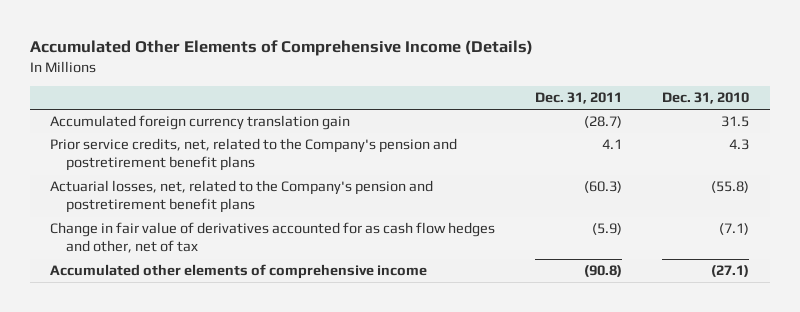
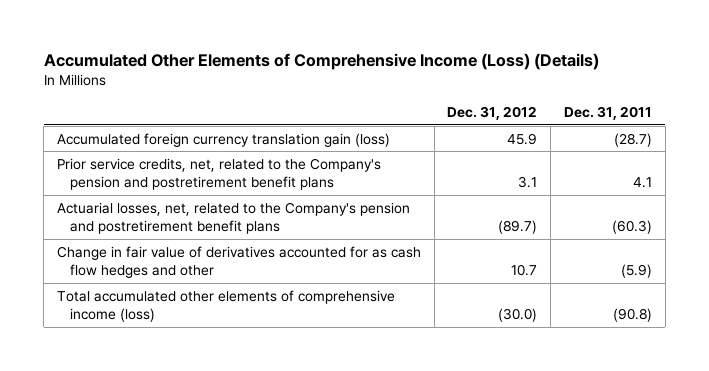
[29,40,533,57] Accumulated Other Elements of Comprehensive Income (Details) -> [43,52,599,70] Accumulated Other Elements of Comprehensive Income (Loss) (Details)
[662,92,750,105] Dec. 31, 2010 -> none
none -> [447,105,538,120] Dec. 31, 2012
[50,115,351,131] Accumulated foreign currency translation gain -> [57,132,391,147] Accumulated foreign currency translation gain (loss)
[50,222,496,254] Change in fair value of derivatives accounted for as cash flow hedges and other, net of tax -> [57,245,422,279] Change in fair value of derivatives accounted for as cash flow hedges and other
[50,264,428,280] Accumulated other elements of comprehensive income -> [57,289,396,323] Total accumulated other elements of comprehensive income (loss)

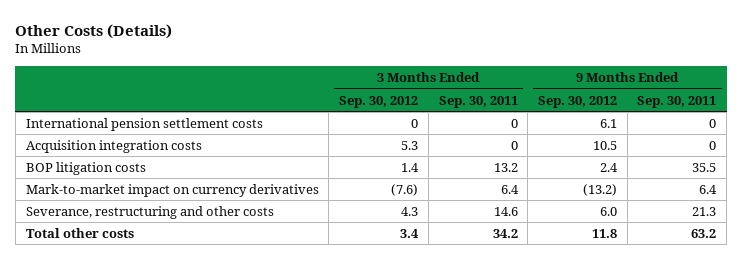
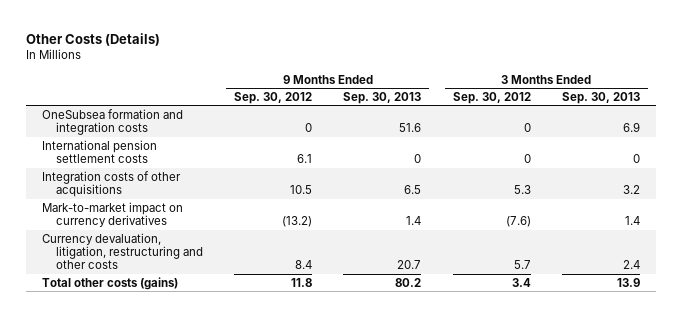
[438,95,518,108] Sep. 30, 2011 -> none
[637,95,717,108] Sep. 30, 2011 -> none
none -> [343,91,422,104] Sep. 30, 2013
none -> [561,91,640,104] Sep. 30, 2013
none -> [41,108,183,136] OneSubsea formation and integration costs
[25,161,146,175] BOP litigation costs -> none
[25,139,202,153] Acquisition integration costs -> [41,170,181,198] Integration costs of other acquisitions
[25,205,274,219] Severance, restructuring and other costs -> [41,232,203,270] Currency devaluation, litigation, restructuring and other costs
[401,206,419,216] 4.3 -> [513,260,531,270] 5.7
[599,206,617,216] 6.0 -> [295,260,313,270] 8.4
[25,227,134,238] Total other costs -> [41,276,178,290] Total other costs (gains)

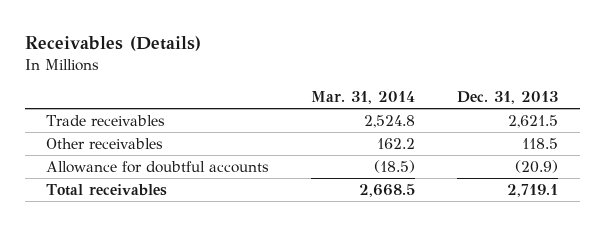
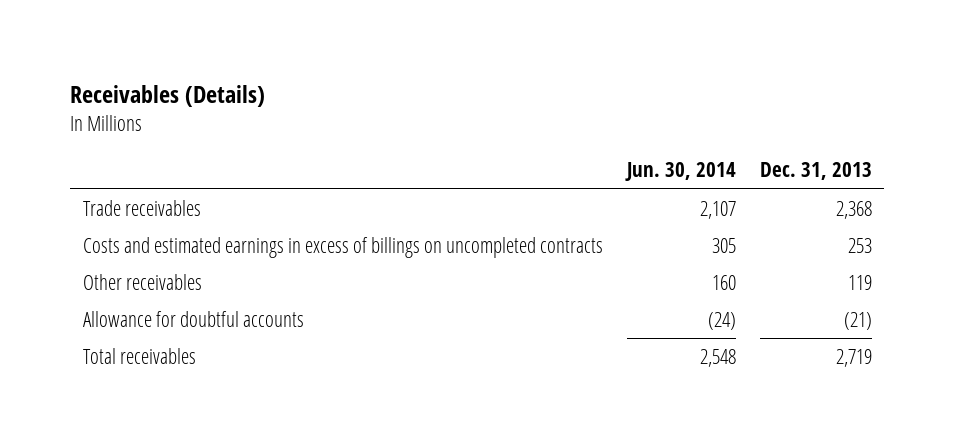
[310,91,415,105] Mar. 31, 2014 -> none
none -> [624,162,736,182] Jun. 30, 2014
[508,114,559,128] 2,621.5 -> [835,201,872,220] 2,368
none -> [82,237,603,259] Costs and estimated earnings in excess of billings on uncompleted contracts
[522,137,559,149] 118.5 -> [847,275,872,291] 119
[515,159,559,173] (20.9) -> [843,312,872,331] (21)
[507,183,559,197] 2,719.1 -> [835,349,872,368] 2,719

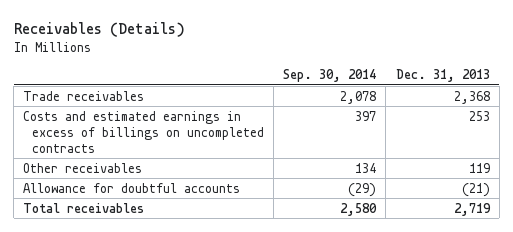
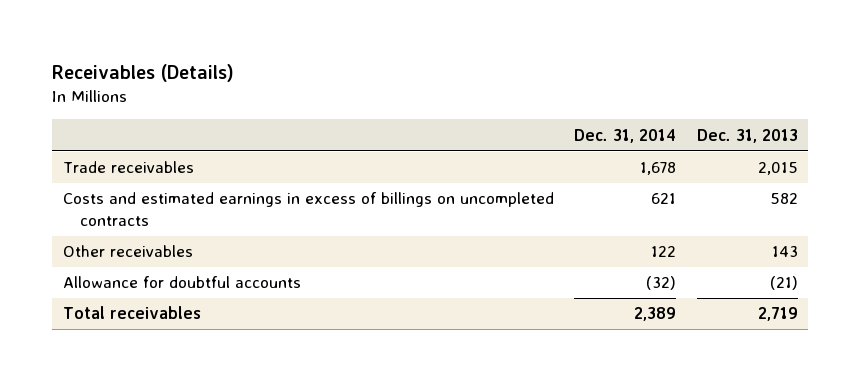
[283,69,377,83] Sep. 30, 2014 -> none
none -> [574,128,677,143] Dec. 31, 2014
[453,90,490,104] 2,368 -> [757,162,798,176] 2,015
[468,110,490,121] 253 -> [769,193,798,205] 582
[468,162,490,173] 119 -> [771,246,798,258] 143

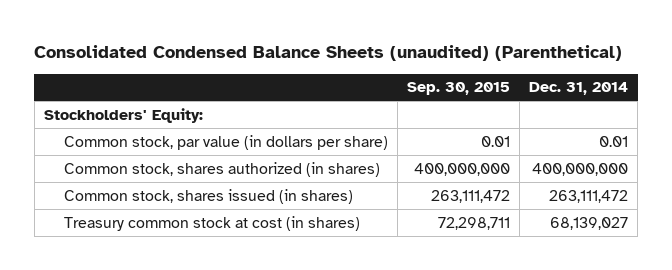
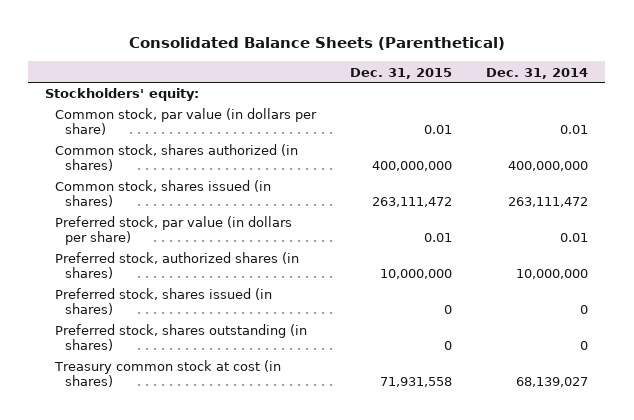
[34,45,623,62] Consolidated Condensed Balance Sheets (unaudited) (Parenthetical) -> [128,37,505,51] Consolidated Balance Sheets (Parenthetical)
[407,82,511,96] Sep. 30, 2015 -> none
none -> [350,67,453,79] Dec. 31, 2015
[43,107,203,123] Stockholders' Equity: -> [45,88,200,102] Stockholders' equity:
none -> [55,216,293,246] Preferred stock, par value (in dollars per share)
none -> [55,252,300,280] Preferred stock, authorized shares (in shares)
none -> [55,288,273,316] Preferred stock, shares issued (in shares)
none -> [55,324,308,352] Preferred stock, shares outstanding (in shares)

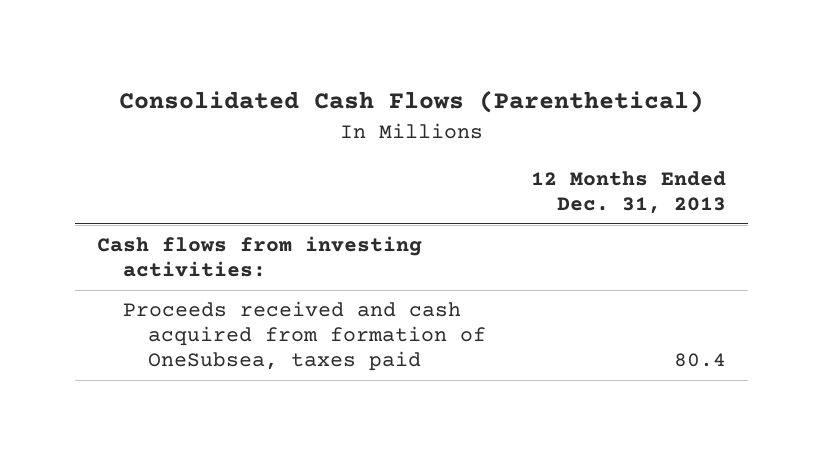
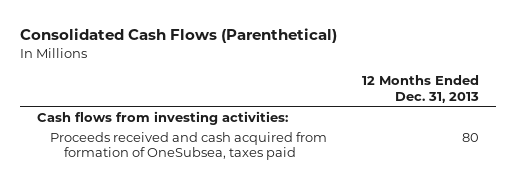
[674,352,727,367] 80.4 -> [461,132,479,142] 80

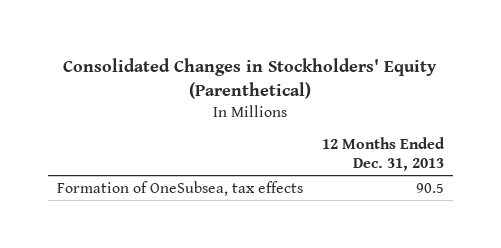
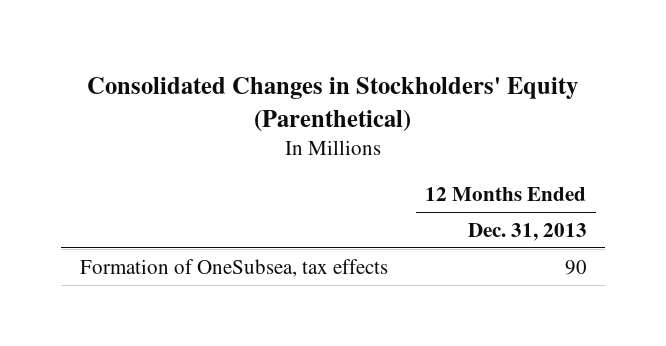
[415,182,444,193] 90.5 -> [564,259,587,275] 90

